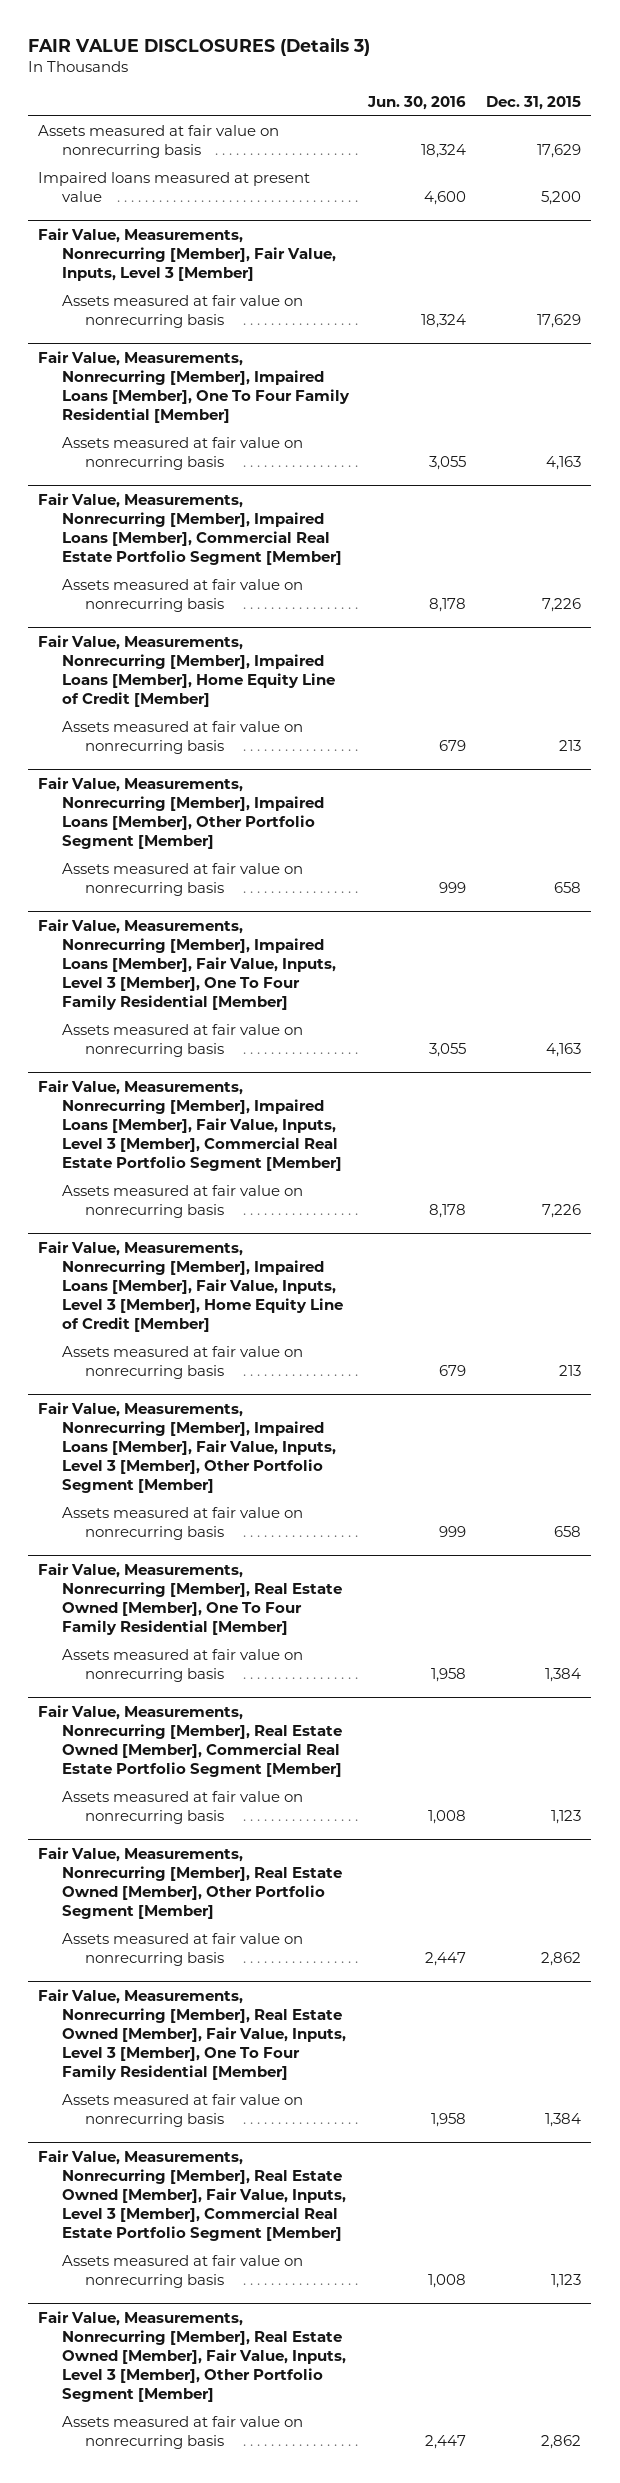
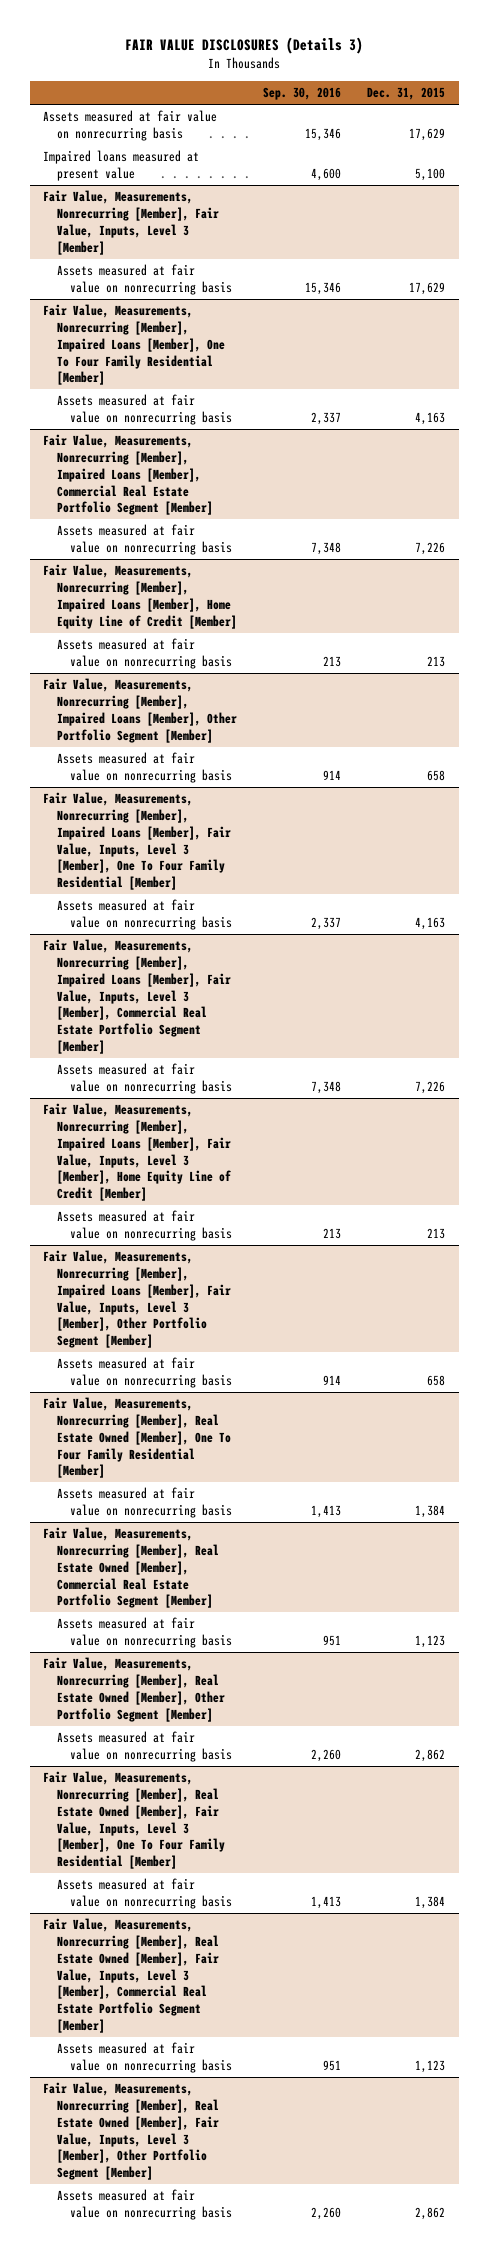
[367,95,467,110] Jun. 30, 2016 -> none
none -> [262,87,341,101] Sep. 30, 2016
[541,191,582,206] 5,200 -> [415,168,446,182] 5,100

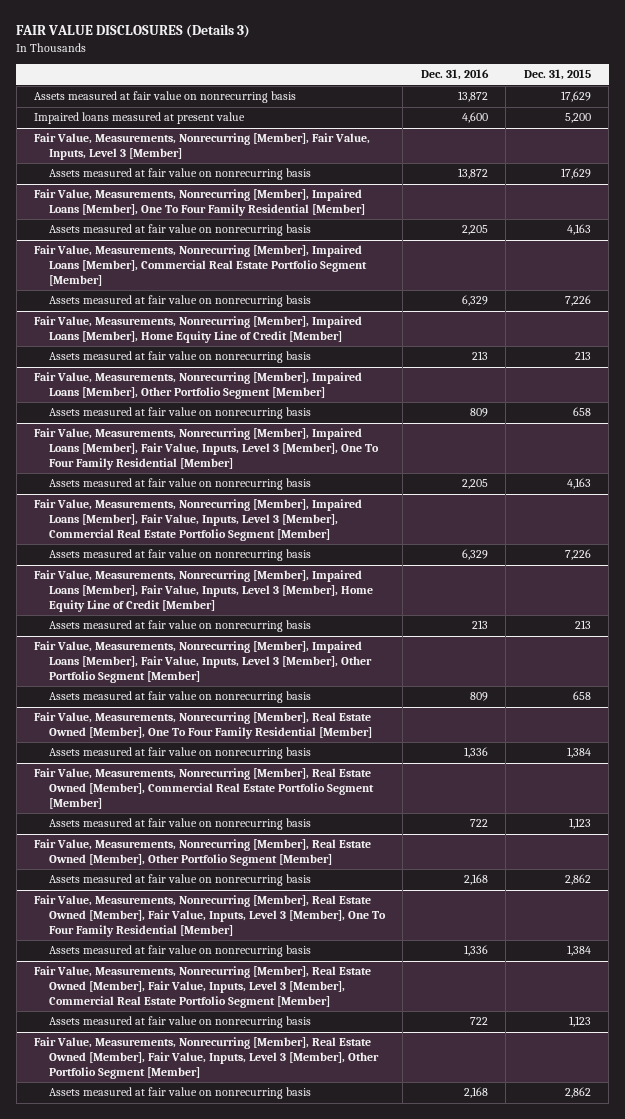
[262,87,341,101] Sep. 30, 2016 -> none
none -> [420,69,489,81] Dec. 31, 2016
[415,168,446,182] 5,100 -> [564,113,591,124] 5,200

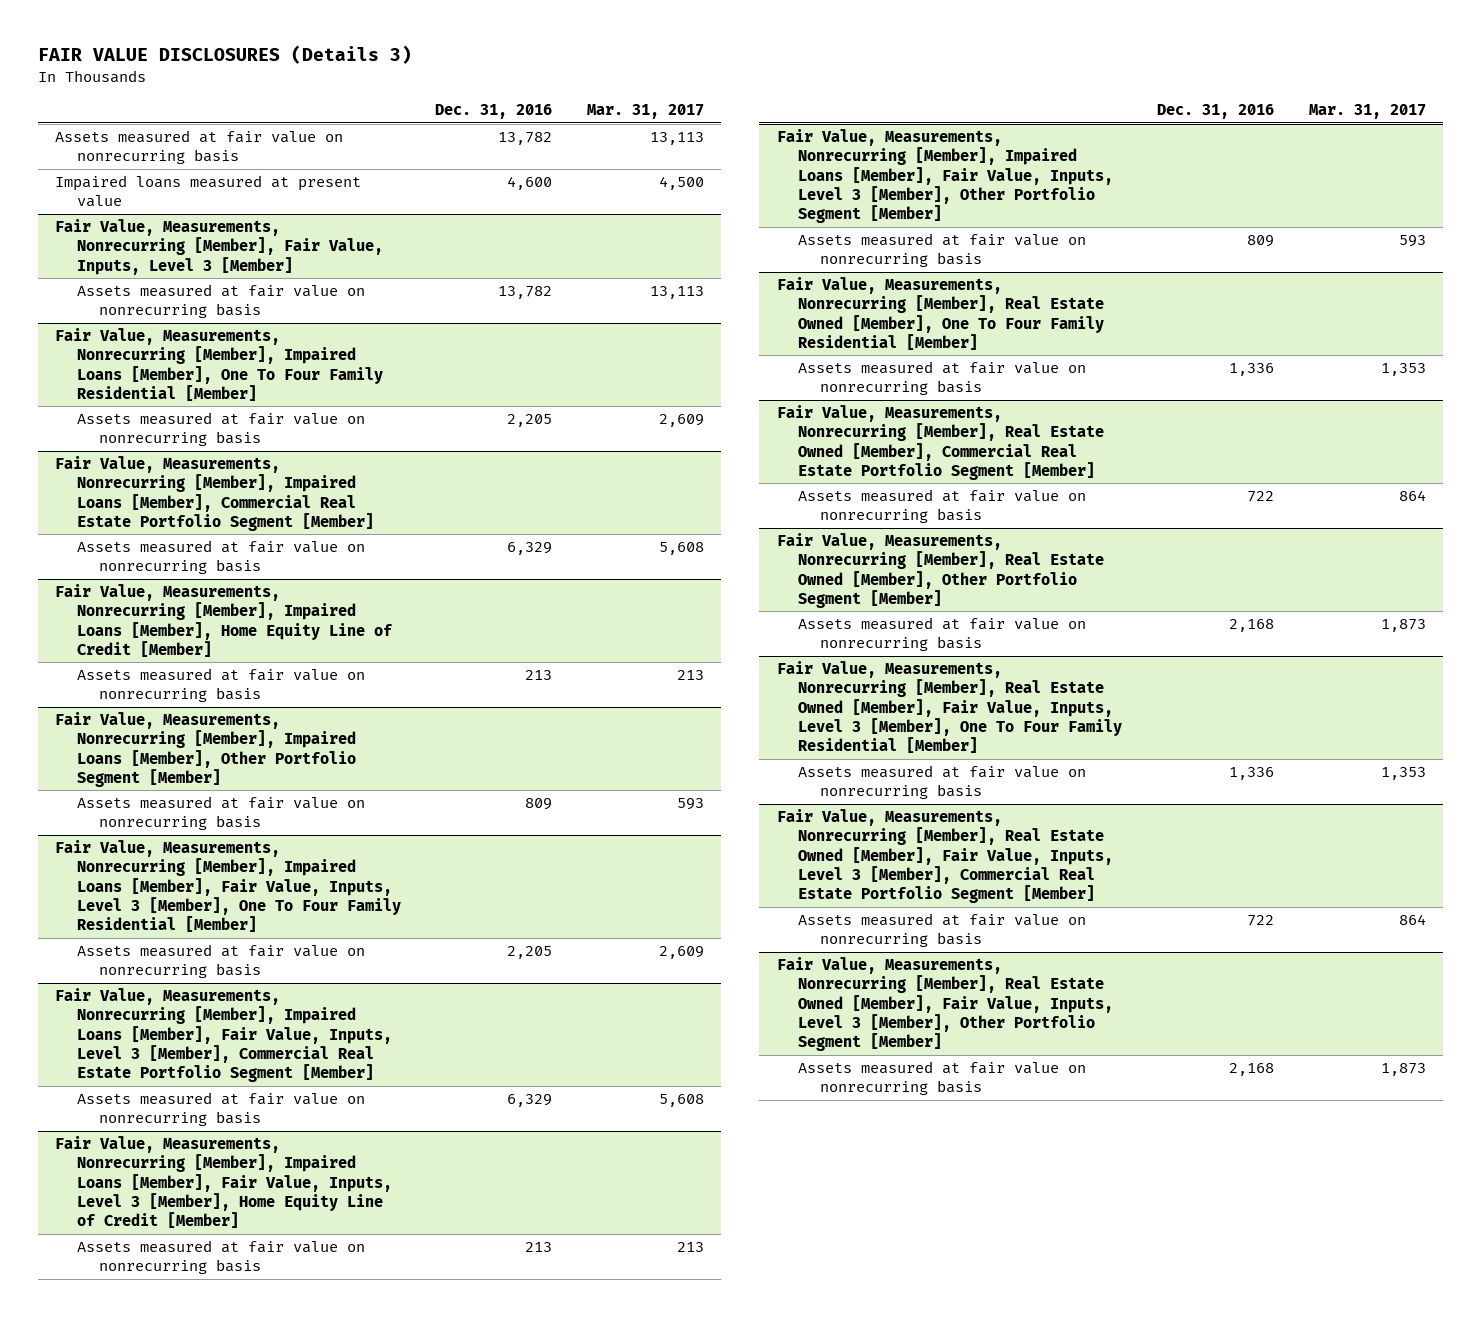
[523,69,591,81] Dec. 31, 2015 -> none
none -> [587,104,705,120] Mar. 31, 2017
[457,91,488,103] 13,872 -> [498,132,553,146] 13,782
[457,168,488,180] 13,872 -> [498,286,553,300] 13,782

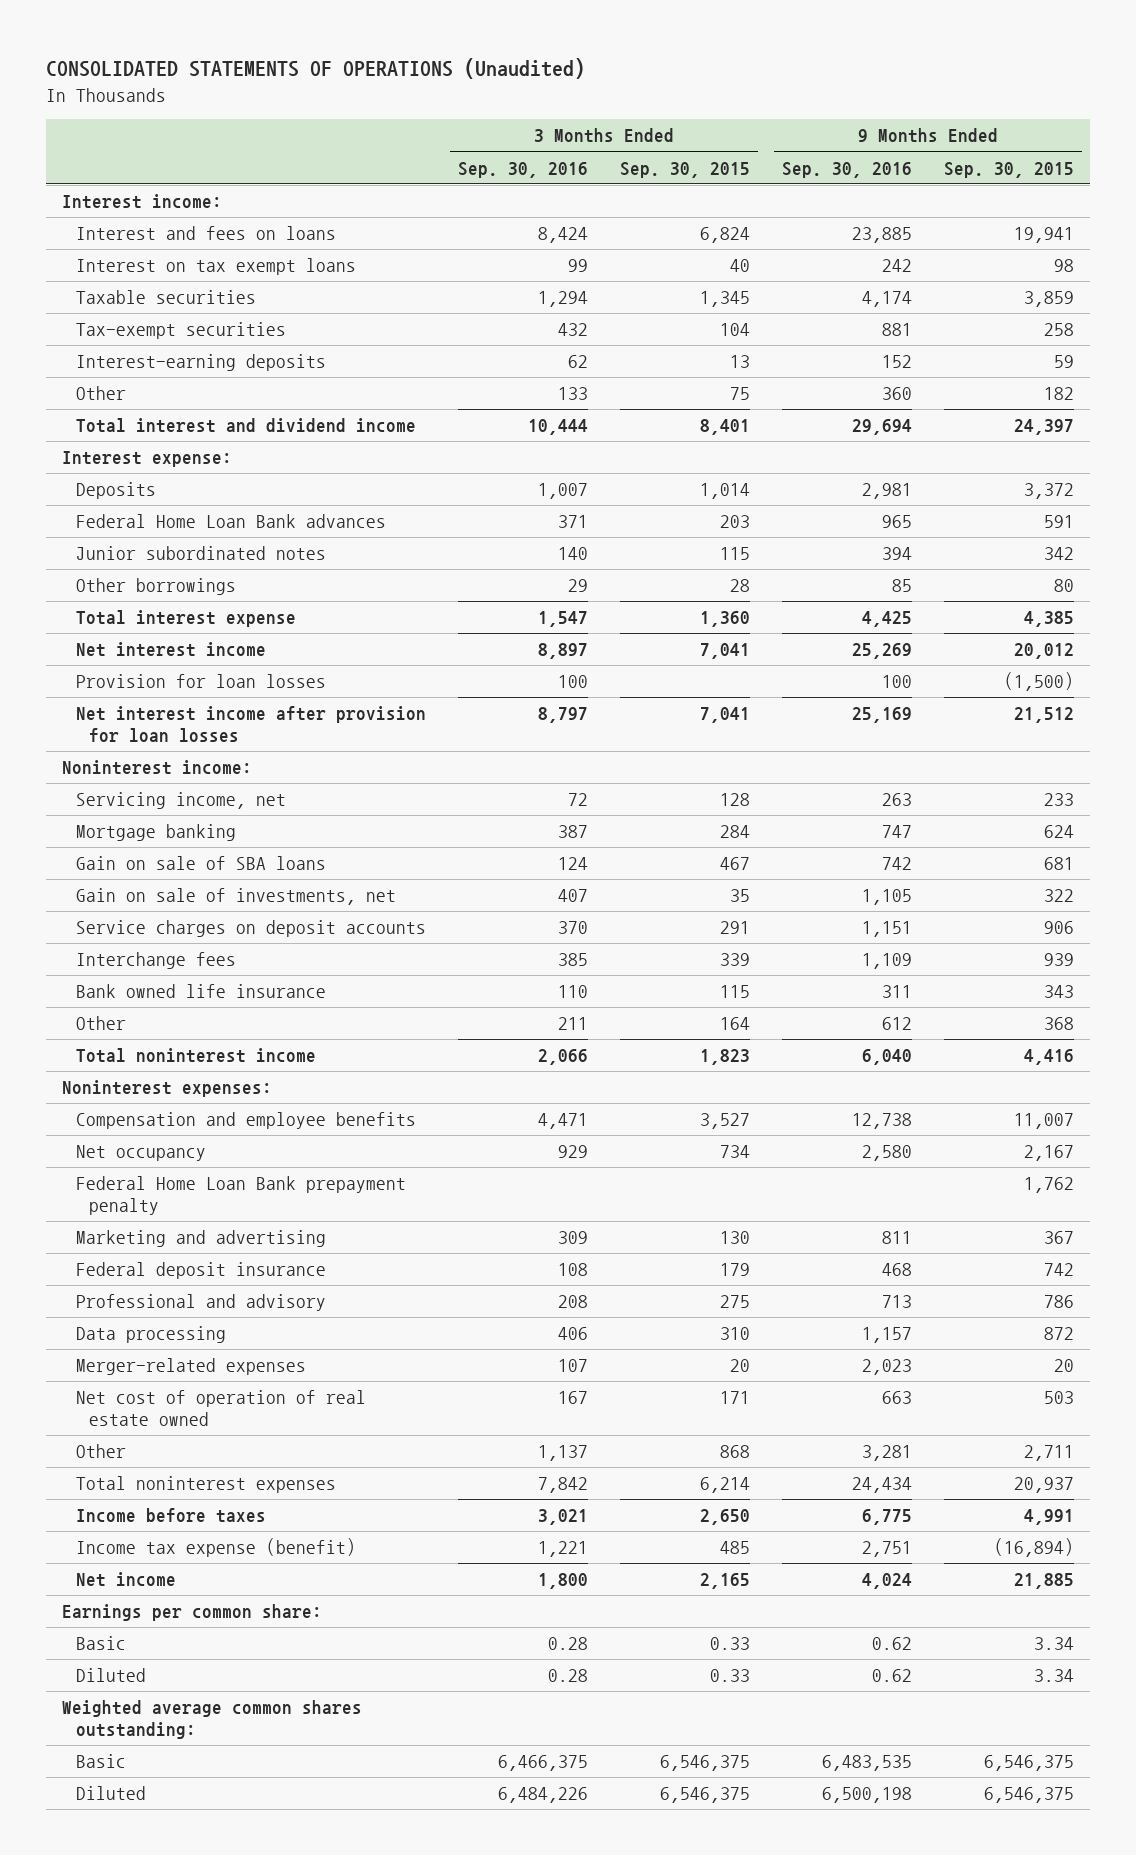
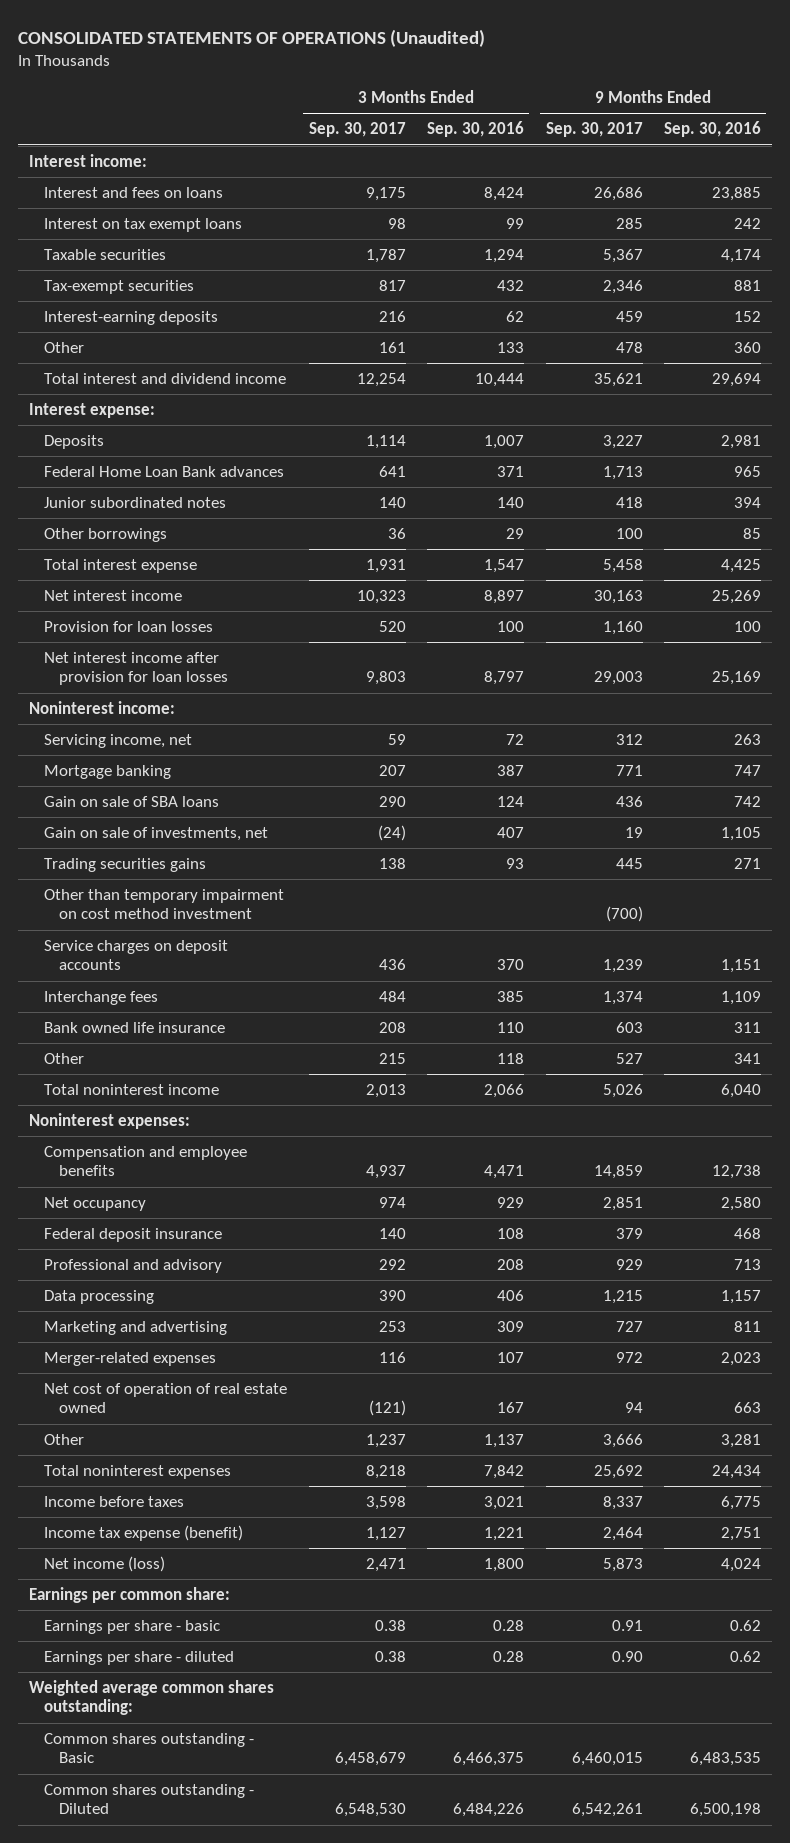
[619,161,750,178] Sep. 30, 2015 -> none
[944,161,1075,178] Sep. 30, 2015 -> none
none -> [308,122,406,138] Sep. 30, 2017
none -> [545,122,643,138] Sep. 30, 2017
none -> [44,857,207,872] Trading securities gains
none -> [44,888,285,920] Other than temporary impairment on cost method investment
[557,1017,588,1031] 211 -> [497,1052,525,1064] 118
[882,1017,913,1031] 612 -> [734,1052,762,1064] 341
[75,1176,406,1216] Federal Home Loan Bank prepayment penalty -> none
[75,1230,326,1248] Marketing and advertising -> [44,1320,228,1335] Marketing and advertising
[75,1572,176,1588] Net income -> [44,1555,166,1572] Net income (loss)
[75,1636,126,1651] Basic -> [44,1619,221,1634] Earnings per share - basic
[75,1668,146,1683] Diluted -> [44,1650,235,1665] Earnings per share - diluted
[75,1754,126,1769] Basic -> [44,1732,255,1764] Common shares outstanding - Basic
[75,1786,146,1801] Diluted -> [44,1783,255,1815] Common shares outstanding - Diluted

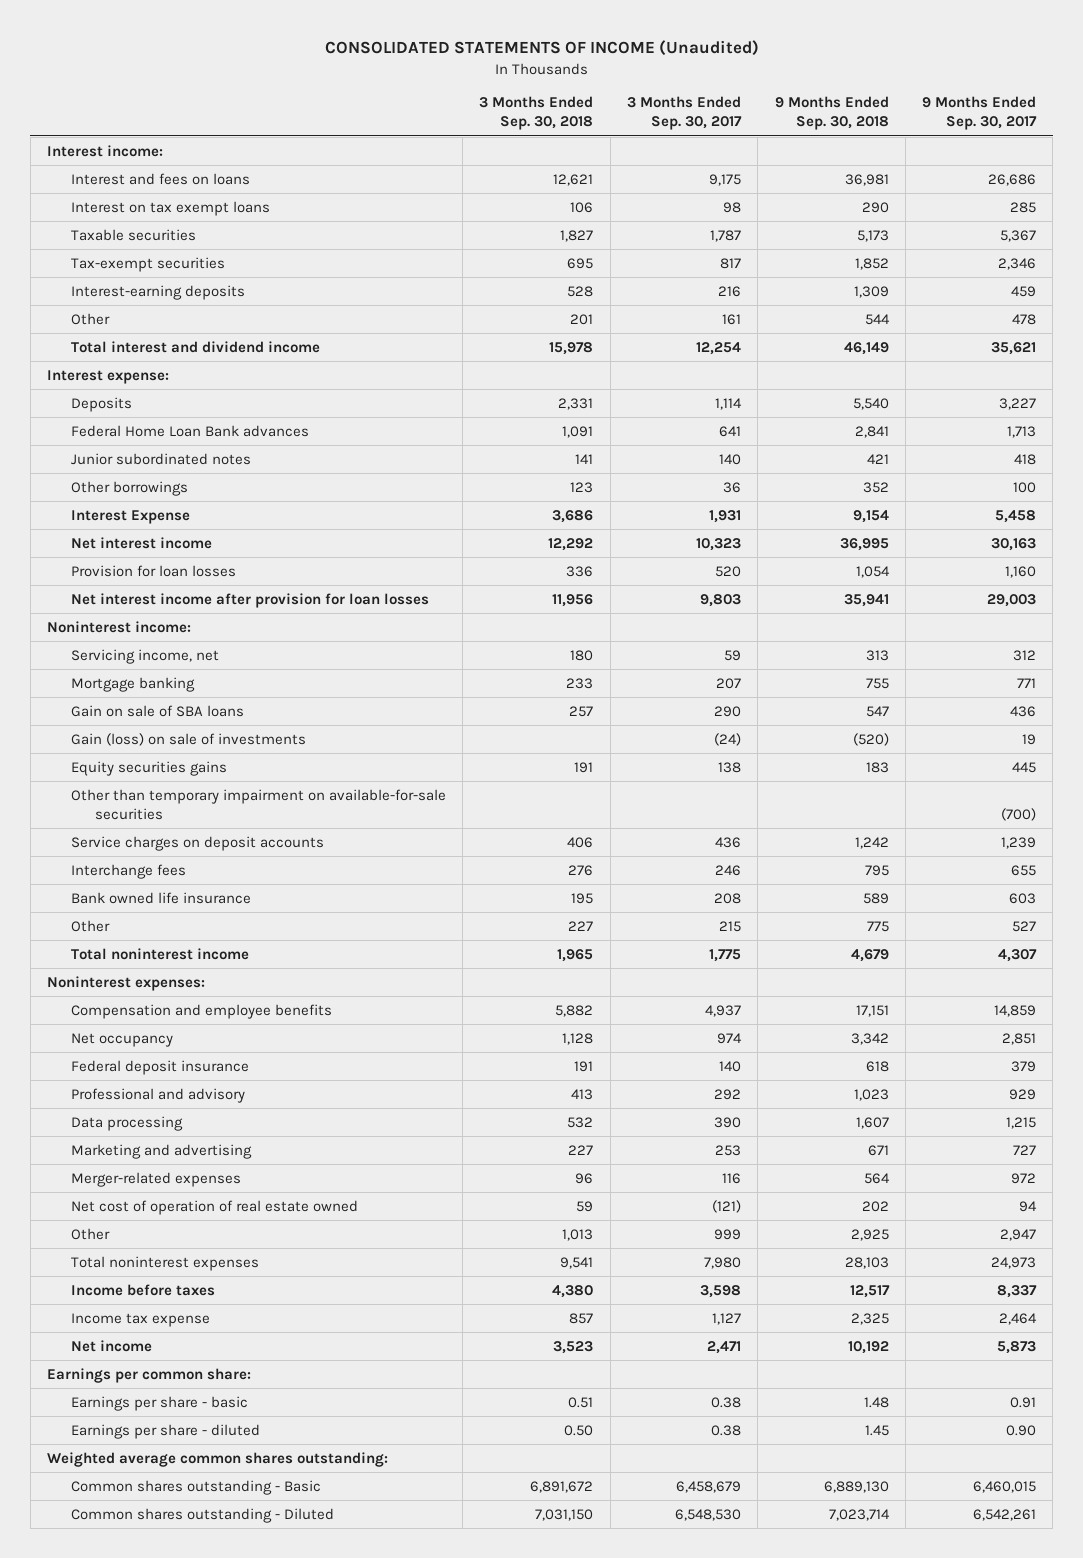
[18,28,486,47] CONSOLIDATED STATEMENTS OF OPERATIONS (Unaudited) -> [324,40,759,57] CONSOLIDATED STATEMENTS OF INCOME (Unaudited)
[427,121,525,138] Sep. 30, 2016 -> none
[664,121,762,138] Sep. 30, 2016 -> none
none -> [479,96,594,131] 3 Months Ended Sep. 30, 2018
none -> [774,96,889,131] 9 Months Ended Sep. 30, 2018
[44,558,198,573] Total interest expense -> [70,509,190,524] Interest Expense
[44,826,269,841] Gain on sale of investments, net -> [70,732,306,746] Gain (loss) on sale of investments
[44,857,207,872] Trading securities gains -> [70,760,227,776] Equity securities gains
[44,888,285,920] Other than temporary impairment on cost method investment -> [70,788,446,820] Other than temporary impairment on available-for-sale securities
[378,990,406,1002] 484 -> [714,864,741,876] 246
[602,990,643,1005] 1,374 -> [1011,864,1037,876] 655
[365,1083,406,1098] 2,013 -> [708,948,741,962] 1,775
[602,1083,643,1098] 5,026 -> [998,948,1038,962] 4,307
[365,1433,406,1448] 1,237 -> [713,1228,741,1240] 999
[602,1433,643,1448] 3,666 -> [1000,1228,1037,1241] 2,947
[365,1464,406,1479] 8,218 -> [703,1256,741,1269] 7,980
[593,1464,643,1479] 25,692 -> [991,1256,1037,1269] 24,973
[44,1524,244,1541] Income tax expense (benefit) -> [70,1312,210,1327] Income tax expense
[44,1555,166,1572] Net income (loss) -> [70,1339,152,1352] Net income

